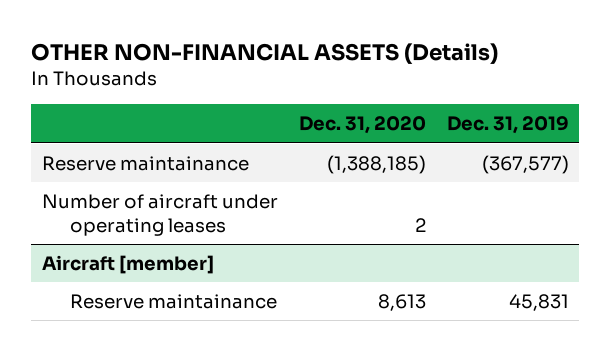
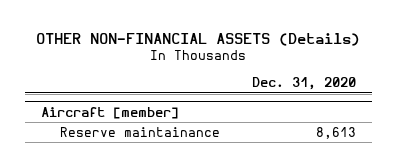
[446,116,569,135] Dec. 31, 2019 -> none
[41,156,249,172] Reserve maintainance -> none
[41,194,278,236] Number of aircraft under operating leases -> none

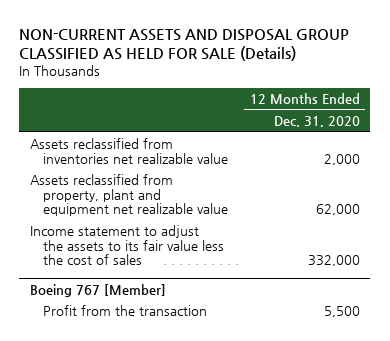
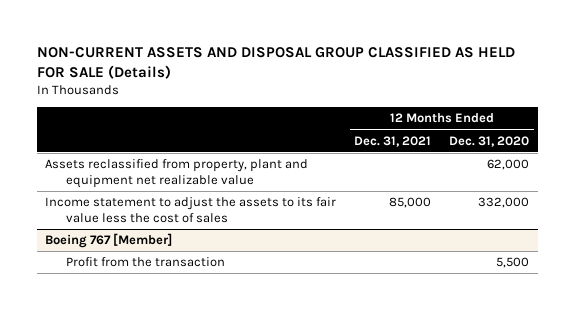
none -> [354,135,432,147] Dec. 31, 2021
[29,138,229,164] Assets reclassified from inventories net realizable value -> none

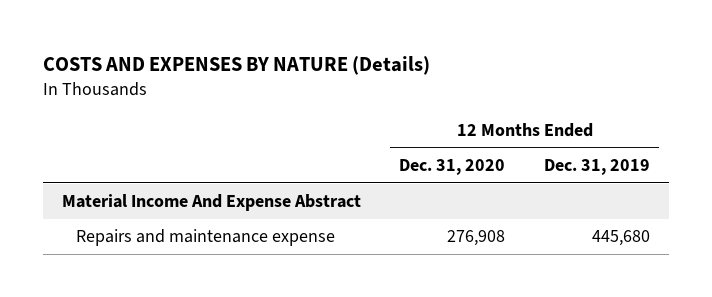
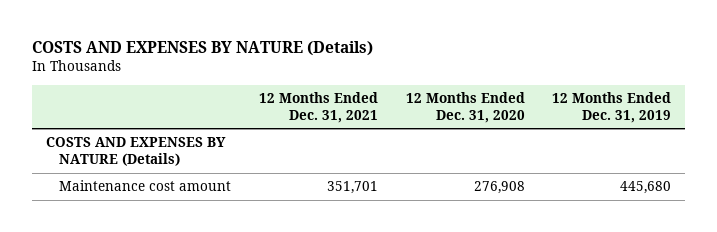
none -> [258,92,378,123] 12 Months Ended Dec. 31, 2021
[62,194,362,212] Material Income And Expense Abstract -> [45,137,226,166] COSTS AND EXPENSES BY NATURE (Details)
[76,229,336,247] Repairs and maintenance expense -> [58,180,231,192] Maintenance cost amount

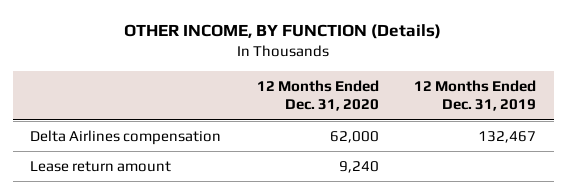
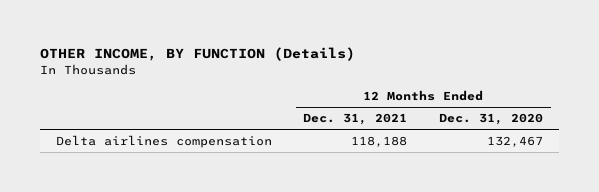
[414,79,537,112] 12 Months Ended Dec. 31, 2019 -> none
none -> [303,113,408,126] Dec. 31, 2021
[30,160,172,172] Lease return amount -> none
[30,129,222,145] Delta Airlines compensation -> [55,135,272,149] Delta airlines compensation
[329,130,379,143] 62,000 -> [487,136,544,148] 132,467

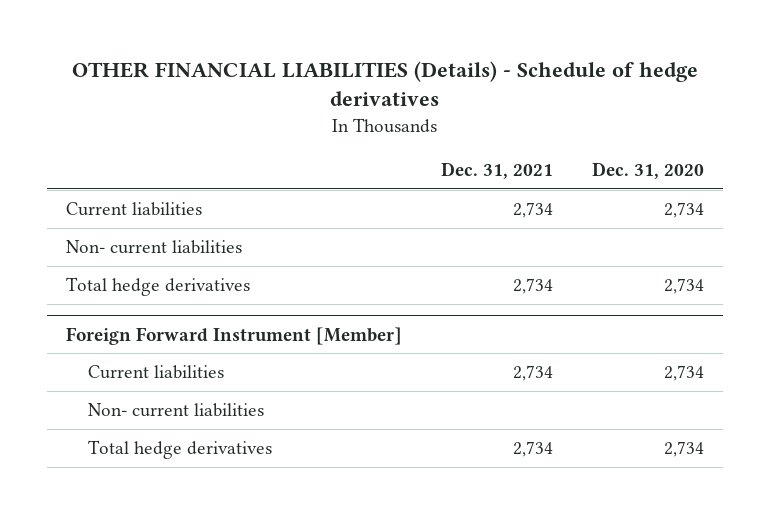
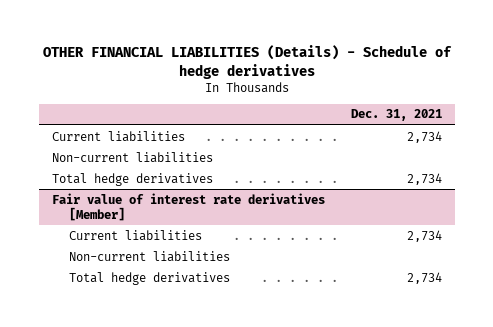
[591,161,704,179] Dec. 31, 2020 -> none
[66,240,243,255] Non- current liabilities -> [51,151,213,163] Non-current liabilities
[66,326,403,345] Foreign Forward Instrument [Member] -> none
none -> [51,192,325,221] Fair value of interest rate derivatives [Member]
[87,403,264,418] Non- current liabilities -> [69,250,231,262] Non-current liabilities

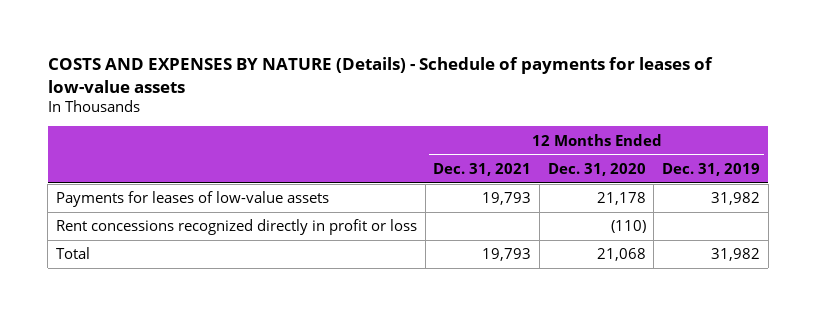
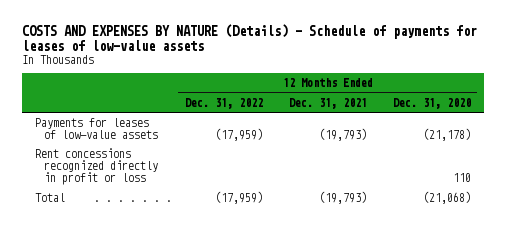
[662,162,761,176] Dec. 31, 2019 -> none
none -> [184,97,263,109] Dec. 31, 2022
[482,192,532,206] 19,793 -> [318,128,367,142] (19,793)
[596,192,646,206] 21,178 -> [422,128,471,142] (21,178)
[610,220,646,234] (110) -> [452,173,471,183] 110
[482,248,532,262] 19,793 -> [318,191,367,205] (19,793)
[596,248,646,262] 21,068 -> [422,191,471,205] (21,068)

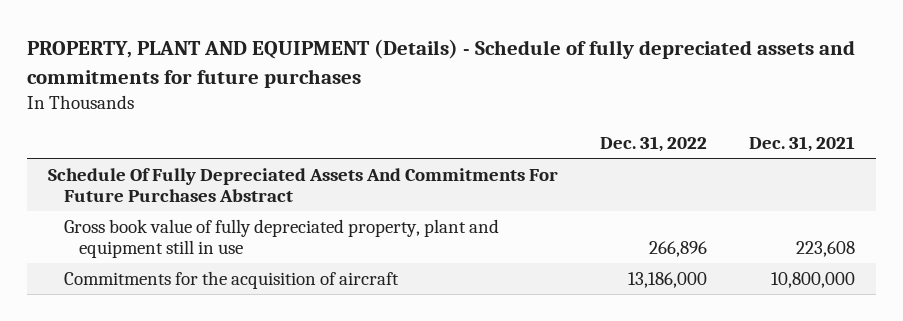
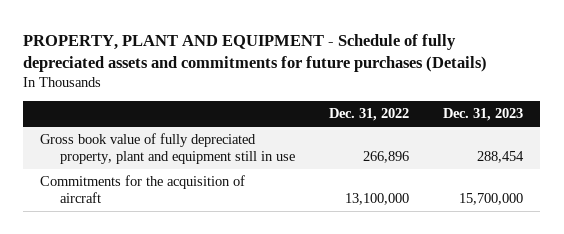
[26,39,855,88] PROPERTY, PLANT AND EQUIPMENT (Details) - Schedule of fully depreciated assets and commitments for future purchases -> [23,33,488,72] PROPERTY, PLANT AND EQUIPMENT - Schedule of fully depreciated assets and commitments for future purchases (Details)
[749,135,856,152] Dec. 31, 2021 -> none
none -> [443,108,524,122] Dec. 31, 2023
[48,167,559,203] Schedule Of Fully Depreciated Assets And Commitments For Future Purchases Abstract -> none
[628,271,708,288] 13,186,000 -> [345,192,410,205] 13,100,000

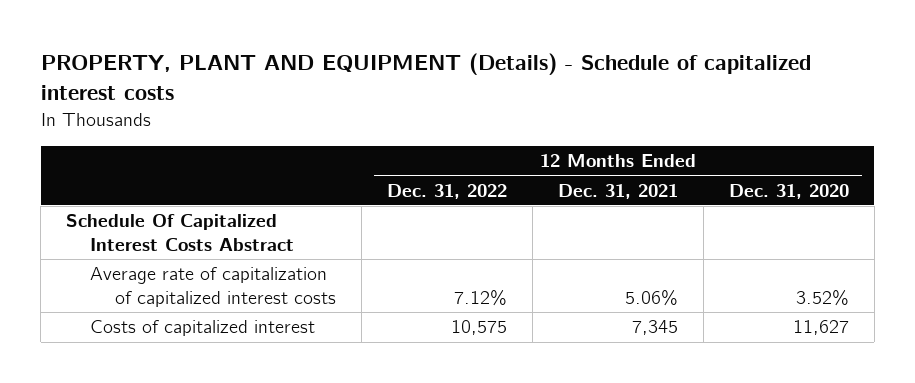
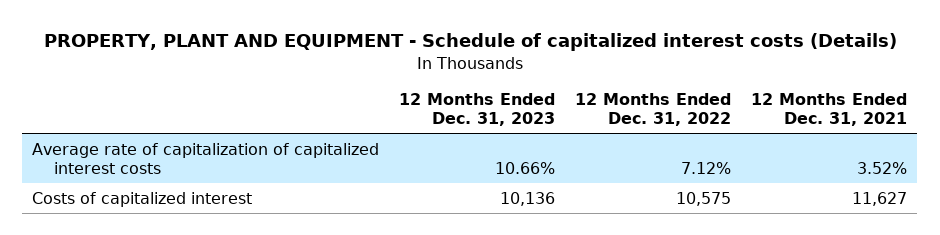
[40,53,811,101] PROPERTY, PLANT AND EQUIPMENT (Details) - Schedule of capitalized interest costs -> [43,33,897,52] PROPERTY, PLANT AND EQUIPMENT - Schedule of capitalized interest costs (Details)
[728,183,849,199] Dec. 31, 2020 -> none
none -> [399,92,556,127] 12 Months Ended Dec. 31, 2023
[66,214,295,251] Schedule Of Capitalized Interest Costs Abstract -> none
[624,289,678,306] 5.06% -> [857,161,908,174] 3.52%
[631,320,678,336] 7,345 -> [852,191,908,206] 11,627

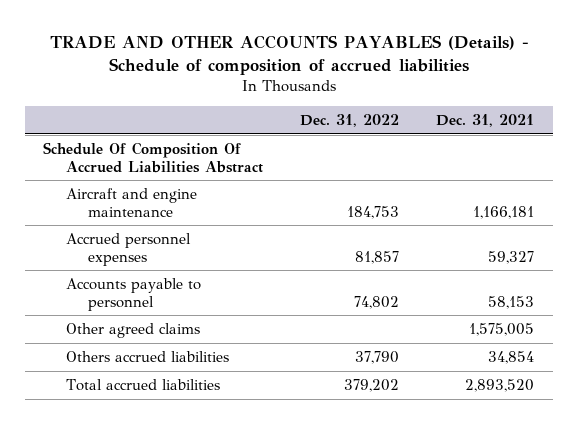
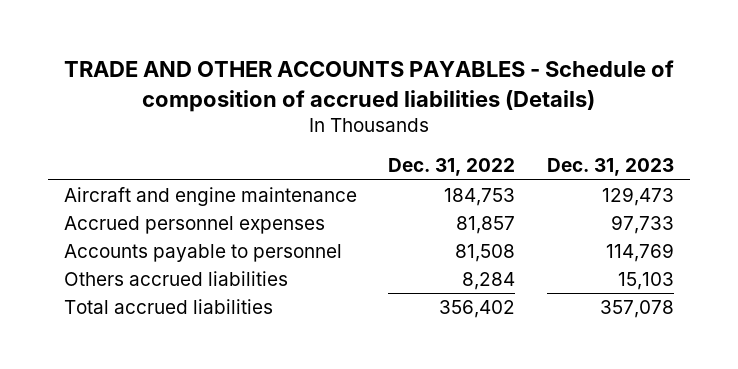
[49,34,529,75] TRADE AND OTHER ACCOUNTS PAYABLES (Details) - Schedule of composition of accrued liabilities -> [63,60,674,112] TRADE AND OTHER ACCOUNTS PAYABLES - Schedule of composition of accrued liabilities (Details)
[435,113,534,127] Dec. 31, 2021 -> none
none -> [547,158,675,177] Dec. 31, 2023
[43,141,263,173] Schedule Of Composition Of Accrued Liabilities Abstract -> none
[65,322,200,338] Other agreed claims -> none
[353,295,399,309] 74,802 -> [455,244,516,263] 81,508
[354,350,399,364] 37,790 -> [462,272,516,291] 8,284
[343,378,399,392] 379,202 -> [439,300,516,319] 356,402

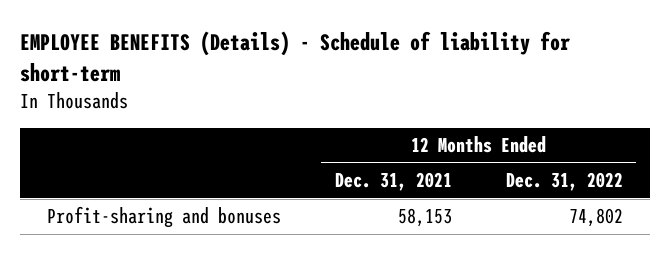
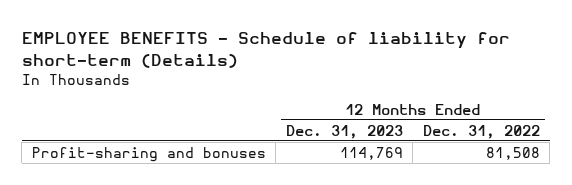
[19,31,570,83] EMPLOYEE BENEFITS (Details) - Schedule of liability for short-term -> [21,31,510,68] EMPLOYEE BENEFITS - Schedule of liability for short-term (Details)
[334,172,452,192] Dec. 31, 2021 -> none
none -> [285,124,403,139] Dec. 31, 2023
[568,208,623,228] 74,802 -> [485,146,540,160] 81,508

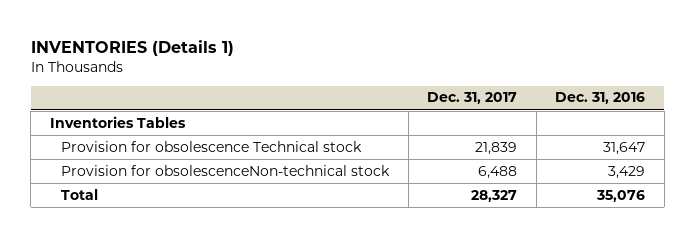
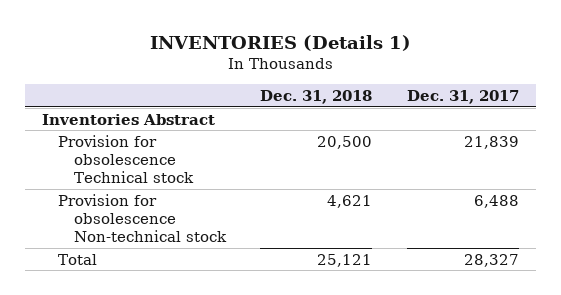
[555,92,646,105] Dec. 31, 2016 -> none
none -> [260,90,373,105] Dec. 31, 2018
[49,115,186,128] Inventories Tables -> [42,113,216,125] Inventories Abstract
[61,164,391,176] Provision for obsolescenceNon-technical stock -> [58,193,227,243] Provision for obsolescence Non-technical stock

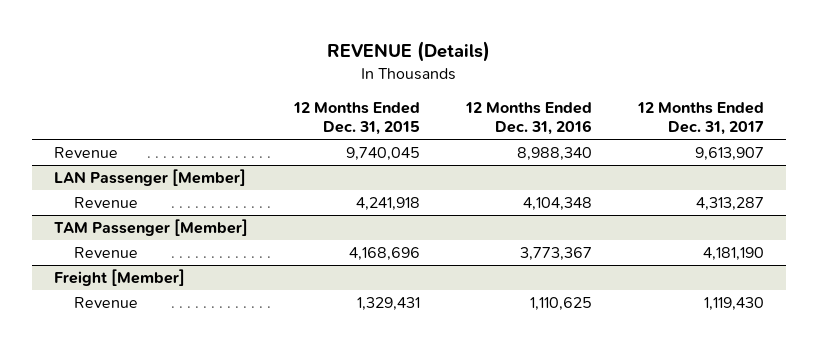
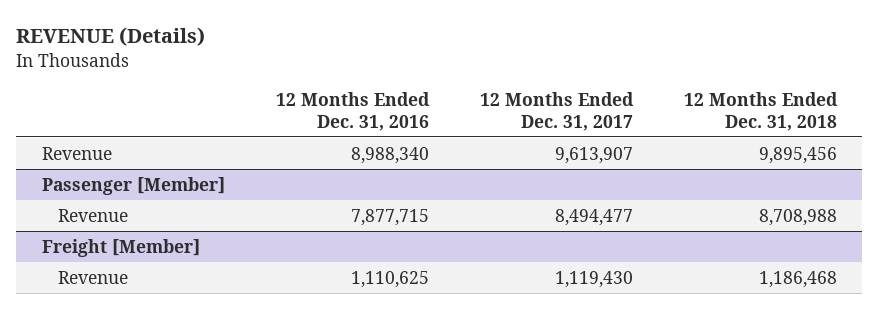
[293,101,421,136] 12 Months Ended Dec. 31, 2015 -> none
none -> [683,91,838,131] 12 Months Ended Dec. 31, 2018
[54,218,249,236] TAM Passenger [Member] -> none
[73,246,138,258] Revenue -> none
[54,168,247,186] LAN Passenger [Member] -> [41,176,225,195] Passenger [Member]
[522,196,592,211] 4,104,348 -> [350,208,429,226] 7,877,715
[695,196,764,211] 4,313,287 -> [554,208,633,226] 8,494,477

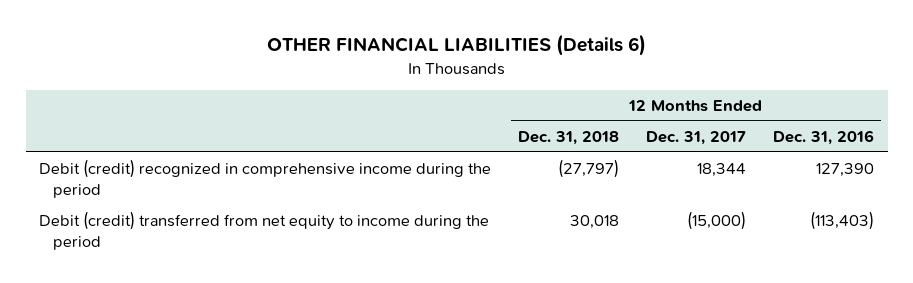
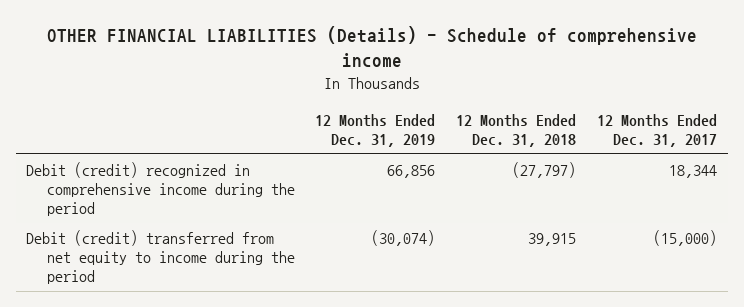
[266,34,646,57] OTHER FINANCIAL LIABILITIES (Details 6) -> [46,26,697,69] OTHER FINANCIAL LIABILITIES (Details) - Schedule of comprehensive income
[773,129,875,145] Dec. 31, 2016 -> none
none -> [315,113,436,147] 12 Months Ended Dec. 31, 2019
[570,214,620,229] 30,018 -> [528,233,577,247] 39,915

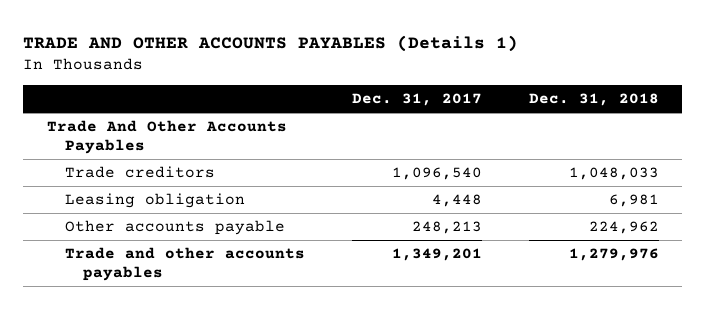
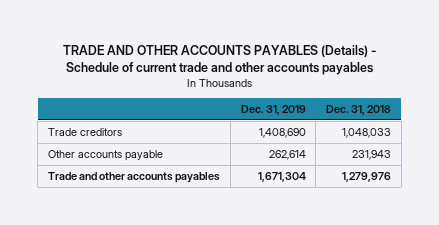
[23,34,519,52] TRADE AND OTHER ACCOUNTS PAYABLES (Details 1) -> [62,44,377,76] TRADE AND OTHER ACCOUNTS PAYABLES (Details) - Schedule of current trade and other accounts payables
[351,92,482,106] Dec. 31, 2017 -> none
none -> [240,104,306,115] Dec. 31, 2019
[46,120,287,154] Trade And Other Accounts Payables -> none
[64,193,245,209] Leasing obligation -> none
[588,221,659,235] 224,962 -> [352,149,392,160] 231,943

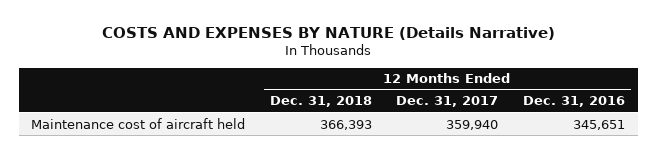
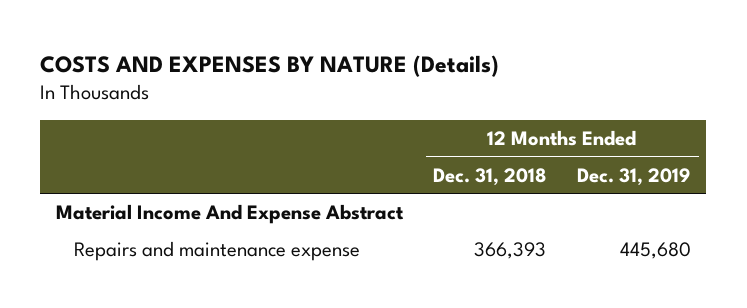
[102,27,556,41] COSTS AND EXPENSES BY NATURE (Details Narrative) -> [40,55,500,78] COSTS AND EXPENSES BY NATURE (Details)
[396,96,499,108] Dec. 31, 2017 -> none
[523,96,626,108] Dec. 31, 2016 -> none
none -> [576,167,691,186] Dec. 31, 2019
none -> [55,204,404,225] Material Income And Expense Abstract
[30,117,245,129] Maintenance cost of aircraft held -> [73,241,360,262] Repairs and maintenance expense

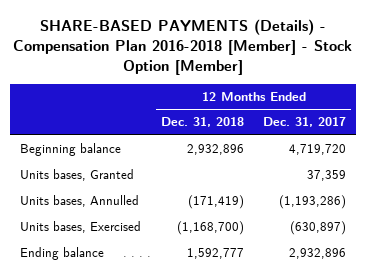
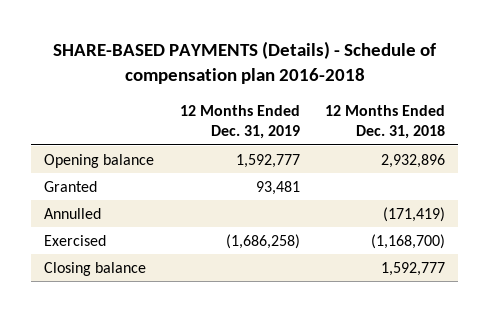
[13,18,353,75] SHARE-BASED PAYMENTS (Details) - Compensation Plan 2016-2018 [Member] - Stock Option [Member] -> [52,41,436,85] SHARE-BASED PAYMENTS (Details) - Schedule of compensation plan 2016-2018
[263,117,347,128] Dec. 31, 2017 -> none
none -> [179,105,300,140] 12 Months Ended Dec. 31, 2019
[20,143,122,157] Beginning balance -> [44,153,155,168] Opening balance
[20,169,135,182] Units bases, Granted -> [44,180,98,192] Granted
[20,195,140,208] Units bases, Annulled -> [44,207,102,219] Annulled
[20,221,142,234] Units bases, Exercised -> [44,234,107,246] Exercised
[20,247,105,261] Ending balance -> [44,261,147,276] Closing balance

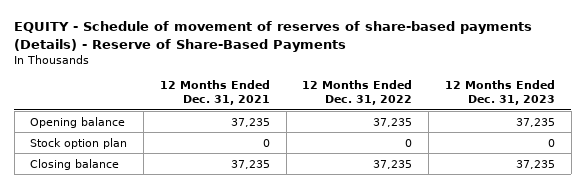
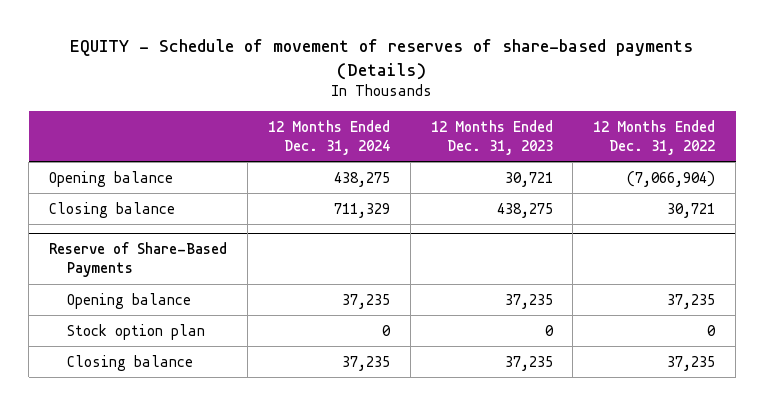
[14,21,533,52] EQUITY - Schedule of movement of reserves of share-based payments (Details) - Reserve of Share-Based Payments -> [70,39,694,80] EQUITY - Schedule of movement of reserves of share-based payments (Details)
[159,80,270,106] 12 Months Ended Dec. 31, 2021 -> none
none -> [267,119,390,155] 12 Months Ended Dec. 31, 2024
none -> [49,170,174,187] Opening balance
none -> [49,201,176,218] Closing balance
none -> [49,242,228,278] Reserve of Share-Based Payments

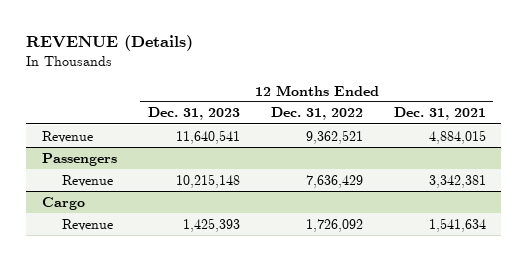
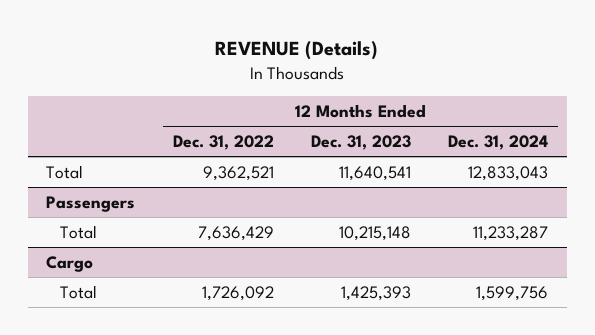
[393,107,486,121] Dec. 31, 2021 -> none
none -> [448,135,549,151] Dec. 31, 2024
[41,130,93,143] Revenue -> [46,164,84,179] Total
[62,174,114,187] Revenue -> [59,224,97,239] Total
[62,218,114,231] Revenue -> [59,284,97,299] Total

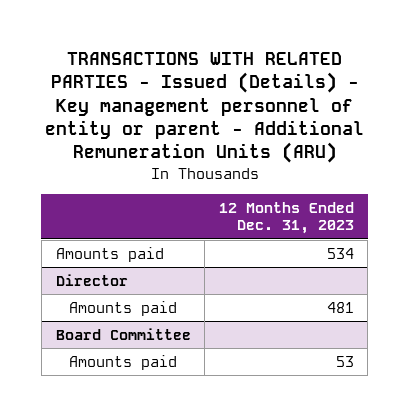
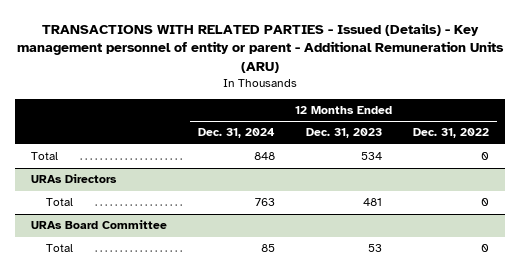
none -> [198,128,276,139] Dec. 31, 2024
none -> [413,128,490,139] Dec. 31, 2022
[55,246,164,262] Amounts paid -> [30,152,58,161] Total
[55,273,128,286] Director -> [30,174,117,184] URAs Directors
[68,300,177,316] Amounts paid -> [45,198,73,207] Total
[55,327,191,340] Board Committee -> [30,220,167,230] URAs Board Committee
[68,354,177,370] Amounts paid -> [45,244,73,253] Total

